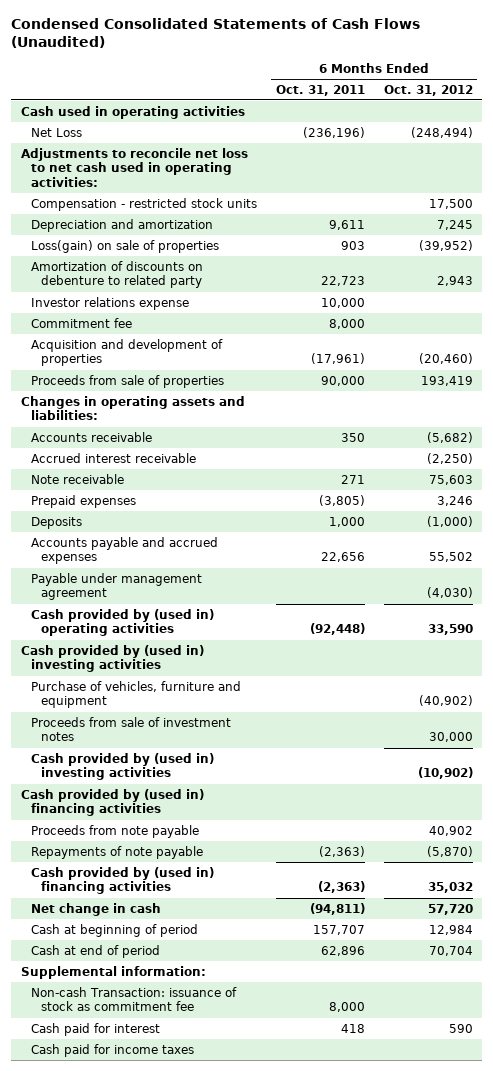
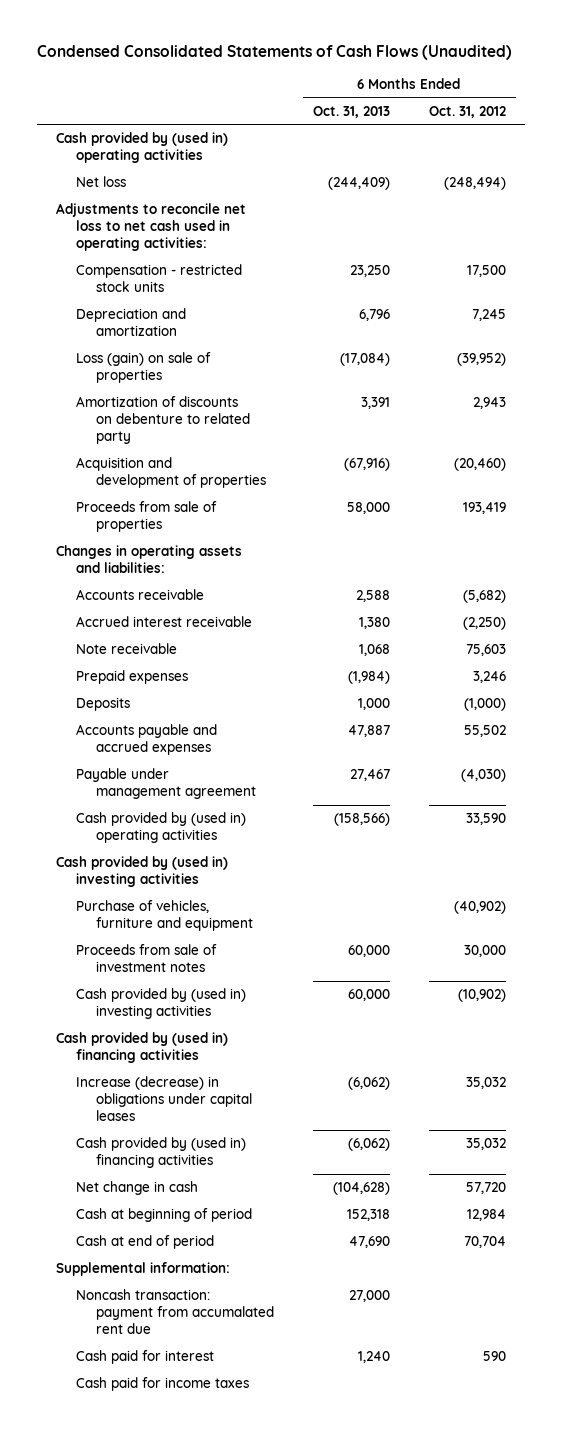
[275,84,365,96] Oct. 31, 2011 -> none
none -> [312,105,390,118] Oct. 31, 2013
[20,105,245,119] Cash used in operating activities -> [56,132,229,164] Cash provided by (used in) operating activities
[30,127,82,137] Net Loss -> [76,176,127,188] Net loss
[30,239,219,253] Loss(gain) on sale of properties -> [76,352,212,384] Loss (gain) on sale of properties
[30,296,189,310] Investor relations expense -> none
[30,317,132,328] Commitment fee -> none
[30,824,199,838] Proceeds from note payable -> none
[30,845,203,859] Repayments of note payable -> none
none -> [76,1076,252,1122] Increase (decrease) in obligations under capital leases
[30,986,237,1012] Non-cash Transaction: issuance of stock as commitment fee -> none
none -> [76,1289,274,1335] Noncash transaction: payment from accumalated rent due

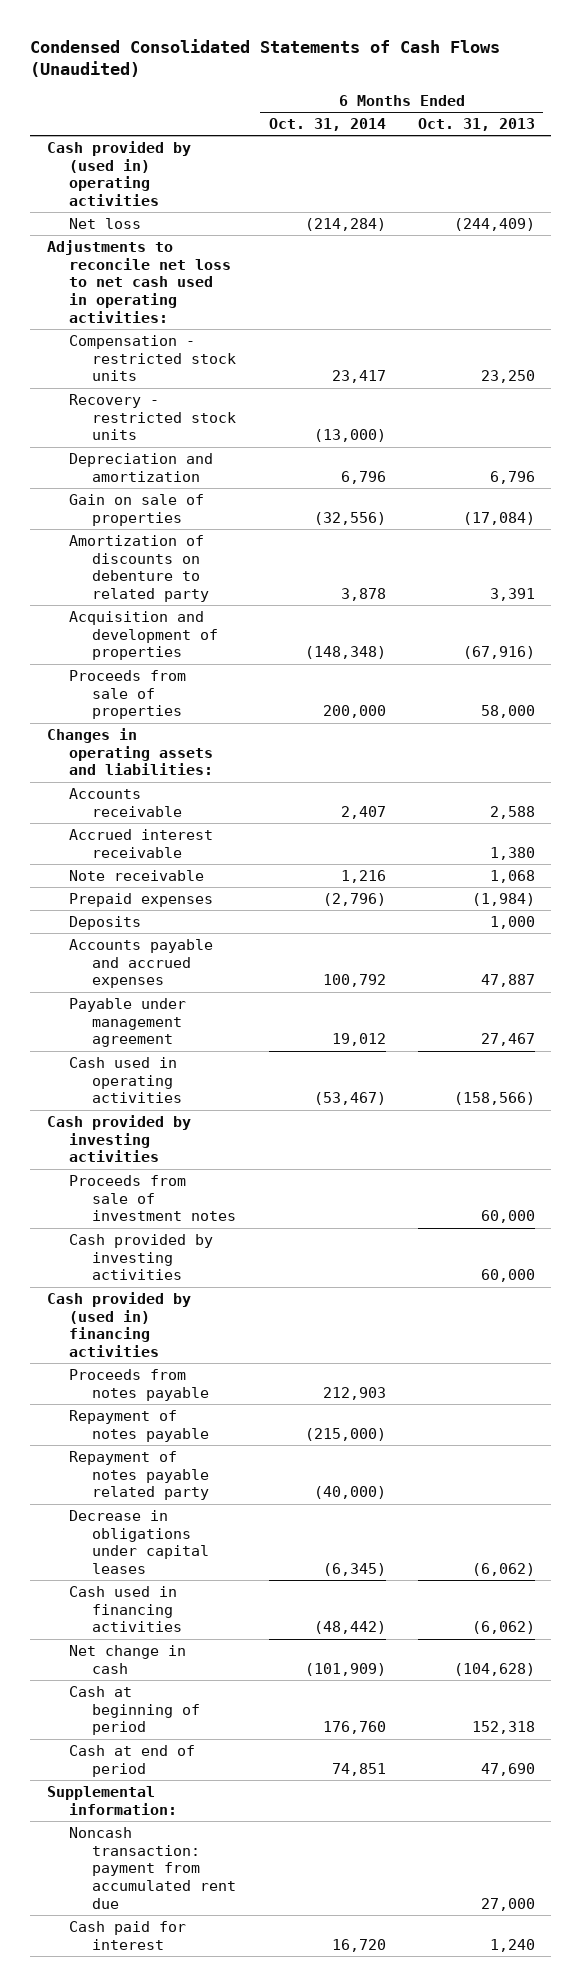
[428,105,506,118] Oct. 31, 2012 -> none
none -> [268,118,386,132] Oct. 31, 2014
none -> [69,393,237,441] Recovery - restricted stock units
[76,352,212,384] Loss (gain) on sale of properties -> [69,493,205,526] Gain on sale of properties
[76,900,253,932] Purchase of vehicles, furniture and equipment -> none
[76,812,247,844] Cash provided by (used in) operating activities -> [69,1056,183,1104] Cash used in operating activities
[56,856,229,888] Cash provided by (used in) investing activities -> [46,1114,191,1163] Cash provided by investing activities
[76,988,247,1020] Cash provided by (used in) investing activities -> [69,1233,214,1281] Cash provided by investing activities
none -> [69,1368,210,1401] Proceeds from notes payable
none -> [69,1409,210,1442] Repayment of notes payable
none -> [69,1450,210,1501] Repayment of notes payable related party
[76,1076,252,1122] Increase (decrease) in obligations under capital leases -> [69,1509,210,1575] Decrease in obligations under capital leases
[76,1137,247,1169] Cash provided by (used in) financing activities -> [69,1585,183,1633] Cash used in financing activities
[76,1289,274,1335] Noncash transaction: payment from accumalated rent due -> [69,1826,237,1909] Noncash transaction: payment from accumulated rent due
[76,1377,250,1392] Cash paid for income taxes -> none

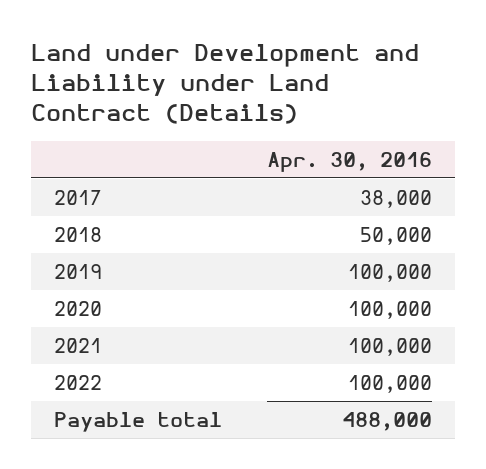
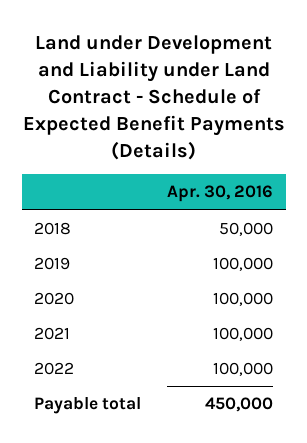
[31,44,420,125] Land under Development and Liability under Land Contract (Details) -> [22,34,285,160] Land under Development and Liability under Land Contract - Schedule of Expected Benefit Payments (Details)
[53,189,102,205] 2017 -> none
[341,411,432,431] 488,000 -> [204,397,273,413] 450,000

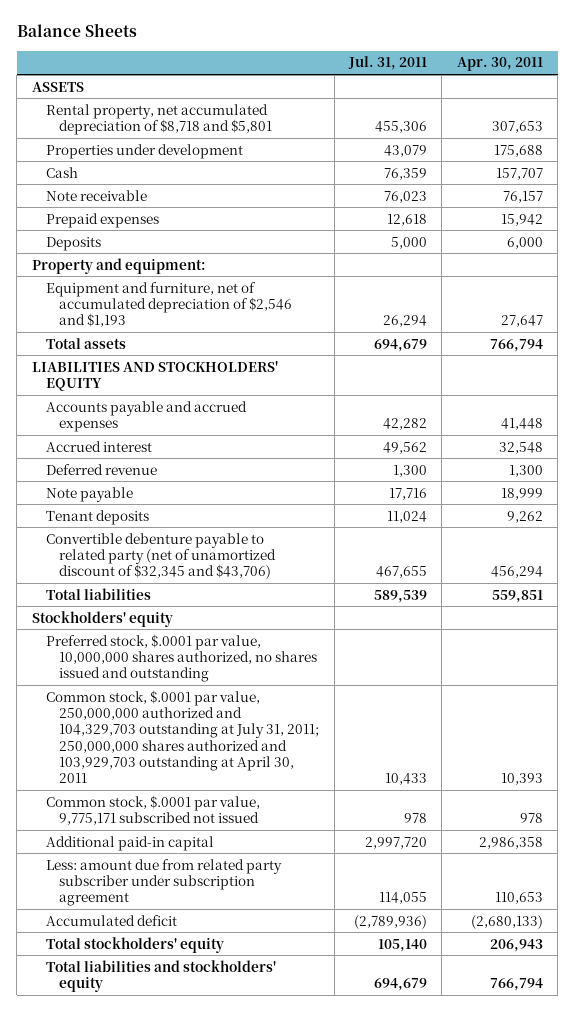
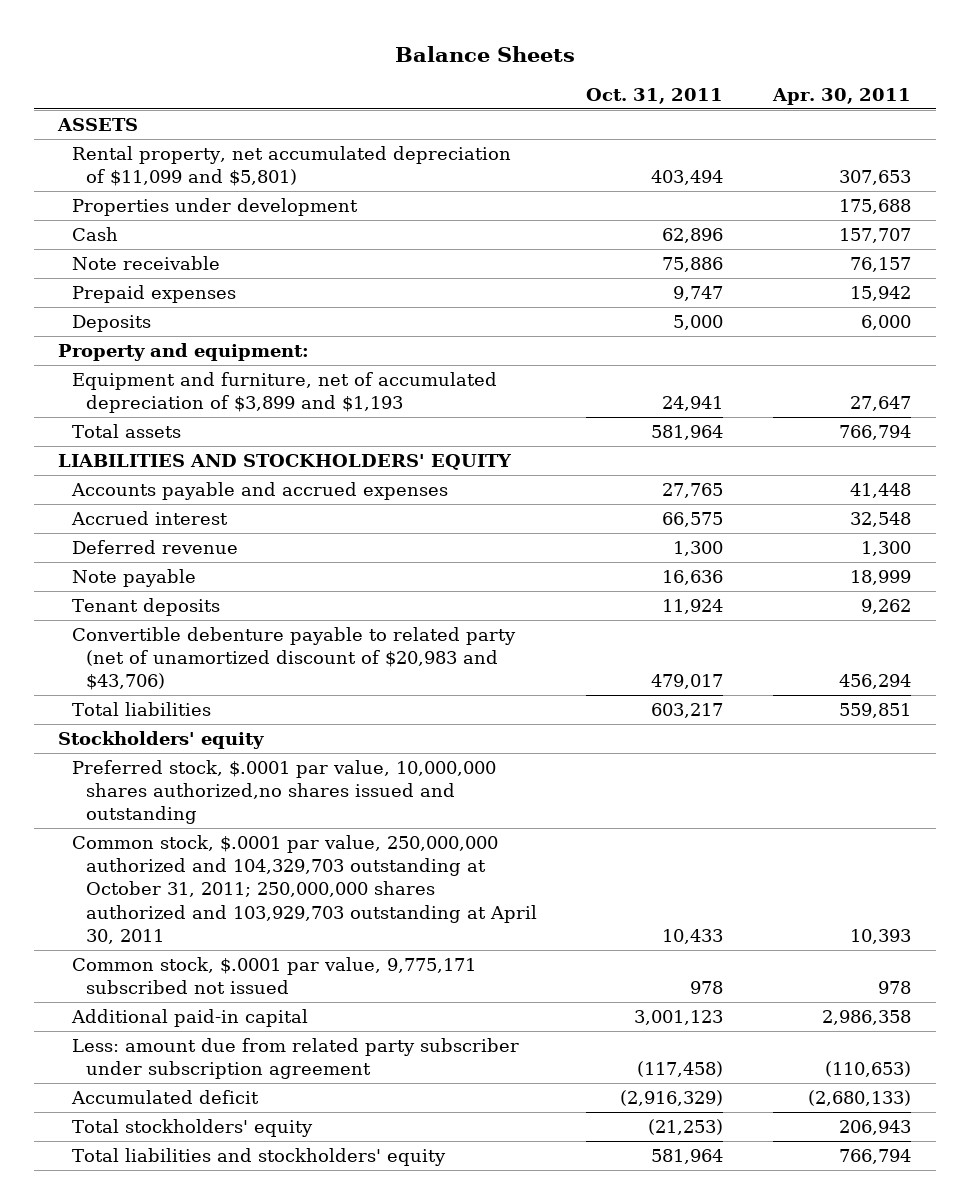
[348,56,428,71] Jul. 31, 2011 -> none
none -> [586,87,724,104] Oct. 31, 2011
[45,103,273,135] Rental property, net accumulated depreciation of $8,718 and $5,801 -> [72,145,512,187] Rental property, net accumulated depreciation of $11,099 and $5,801)
[45,281,293,328] Equipment and furniture, net of accumulated depreciation of $2,546 and $1,193 -> [72,371,498,414] Equipment and furniture, net of accumulated depreciation of $3,899 and $1,193
[45,532,277,580] Convertible debenture payable to related party (net of unamortized discount of $32,345 and $43,706) -> [72,626,517,691] Convertible debenture payable to related party (net of unamortized discount of $20,983 and $43,706)
[45,633,318,683] Preferred stock, $.0001 par value, 10,000,000 shares authorized, no shares issued and outstanding -> [72,759,497,825] Preferred stock, $.0001 par value, 10,000,000 shares authorized,no shares issued and outstanding
[45,689,320,784] Common stock, $.0001 par value, 250,000,000 authorized and 104,329,703 outstanding at July 31, 2011; 250,000,000 shares authorized and 103,929,703 outstanding at April 30, 2011 -> [72,834,537,944] Common stock, $.0001 par value, 250,000,000 authorized and 104,329,703 outstanding at October 31, 2011; 250,000,000 shares authorized and 103,929,703 outstanding at April 30, 2011
[494,892,543,905] 110,653 -> [825,1061,912,1078] (110,653)

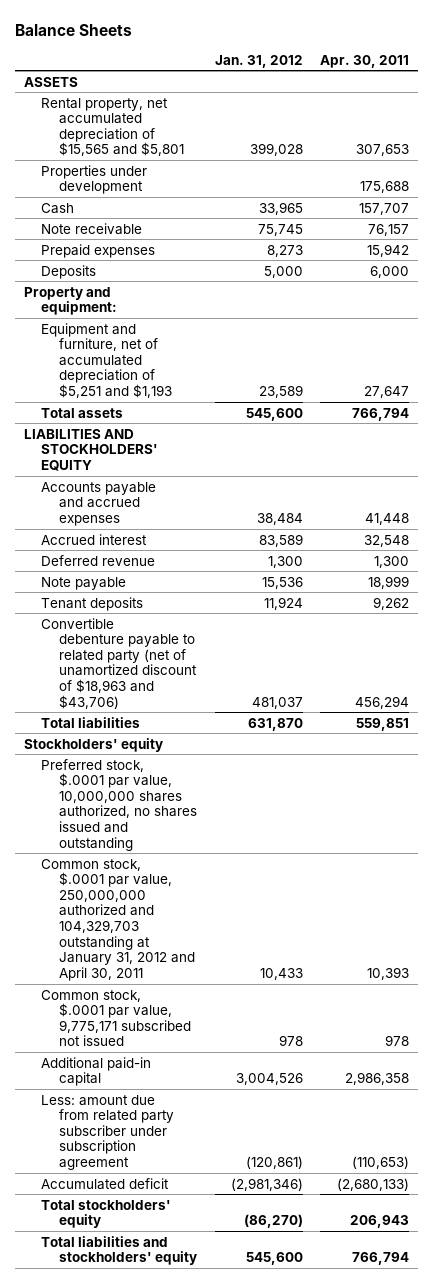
[586,87,724,104] Oct. 31, 2011 -> none
none -> [214,54,303,68] Jan. 31, 2012
[72,145,512,187] Rental property, net accumulated depreciation of $11,099 and $5,801) -> [41,97,185,157] Rental property, net accumulated depreciation of $15,565 and $5,801
[72,371,498,414] Equipment and furniture, net of accumulated depreciation of $3,899 and $1,193 -> [41,322,173,399] Equipment and furniture, net of accumulated depreciation of $5,251 and $1,193
[72,626,517,691] Convertible debenture payable to related party (net of unamortized discount of $20,983 and $43,706) -> [41,617,198,709] Convertible debenture payable to related party (net of unamortized discount of $18,963 and $43,706)
[72,759,497,825] Preferred stock, $.0001 par value, 10,000,000 shares authorized,no shares issued and outstanding -> [41,758,198,851] Preferred stock, $.0001 par value, 10,000,000 shares authorized, no shares issued and outstanding
[72,834,537,944] Common stock, $.0001 par value, 250,000,000 authorized and 104,329,703 outstanding at October 31, 2011; 250,000,000 shares authorized and 103,929,703 outstanding at April 30, 2011 -> [41,858,196,981] Common stock, $.0001 par value, 250,000,000 authorized and 104,329,703 outstanding at January 31, 2012 and April 30, 2011

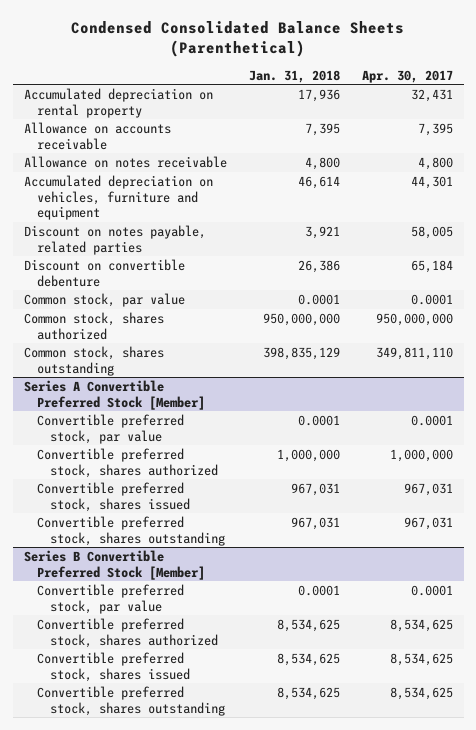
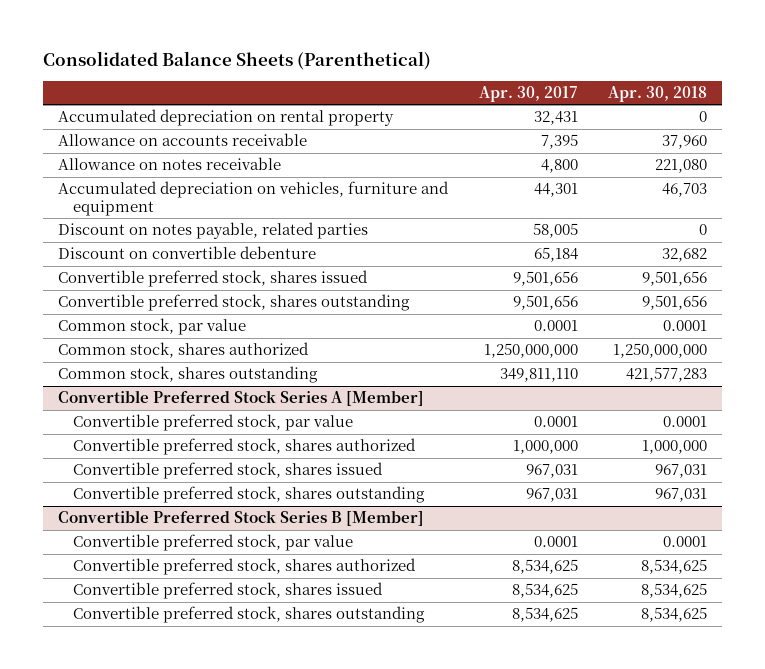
[71,20,405,57] Condensed Consolidated Balance Sheets (Parenthetical) -> [42,51,431,71] Consolidated Balance Sheets (Parenthetical)
[248,69,340,83] Jan. 31, 2018 -> none
none -> [608,86,708,103] Apr. 30, 2018
none -> [58,270,369,288] Convertible preferred stock, shares issued
none -> [58,294,411,312] Convertible preferred stock, shares outstanding
[375,312,453,326] 950,000,000 -> [483,343,578,359] 1,250,000,000
[23,379,205,410] Series A Convertible Preferred Stock [Member] -> [58,390,425,407] Convertible Preferred Stock Series A [Member]
[23,549,205,580] Series B Convertible Preferred Stock [Member] -> [58,510,425,527] Convertible Preferred Stock Series B [Member]

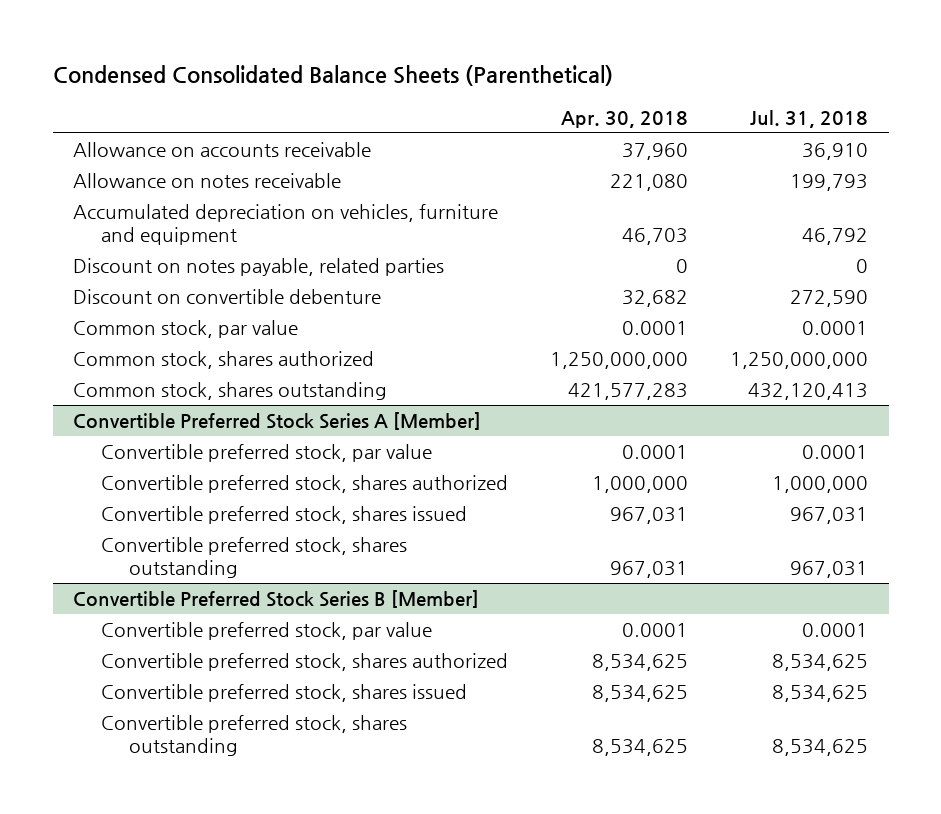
[42,51,431,71] Consolidated Balance Sheets (Parenthetical) -> [52,65,613,87] Condensed Consolidated Balance Sheets (Parenthetical)
[478,86,578,103] Apr. 30, 2017 -> none
none -> [749,109,868,128] Jul. 31, 2018
[58,109,395,127] Accumulated depreciation on rental property -> none
[58,270,369,288] Convertible preferred stock, shares issued -> none
[58,294,411,312] Convertible preferred stock, shares outstanding -> none

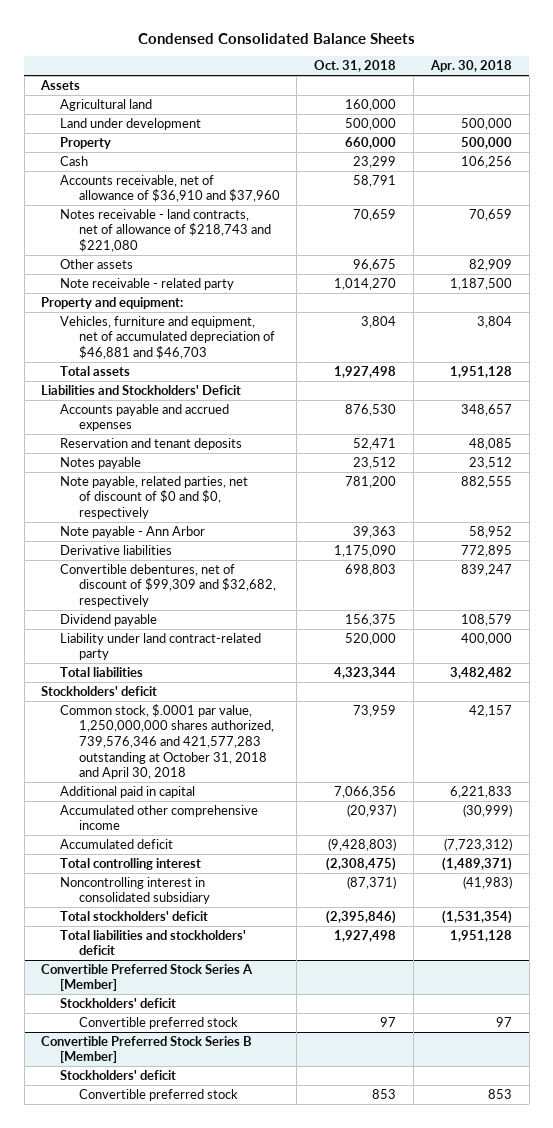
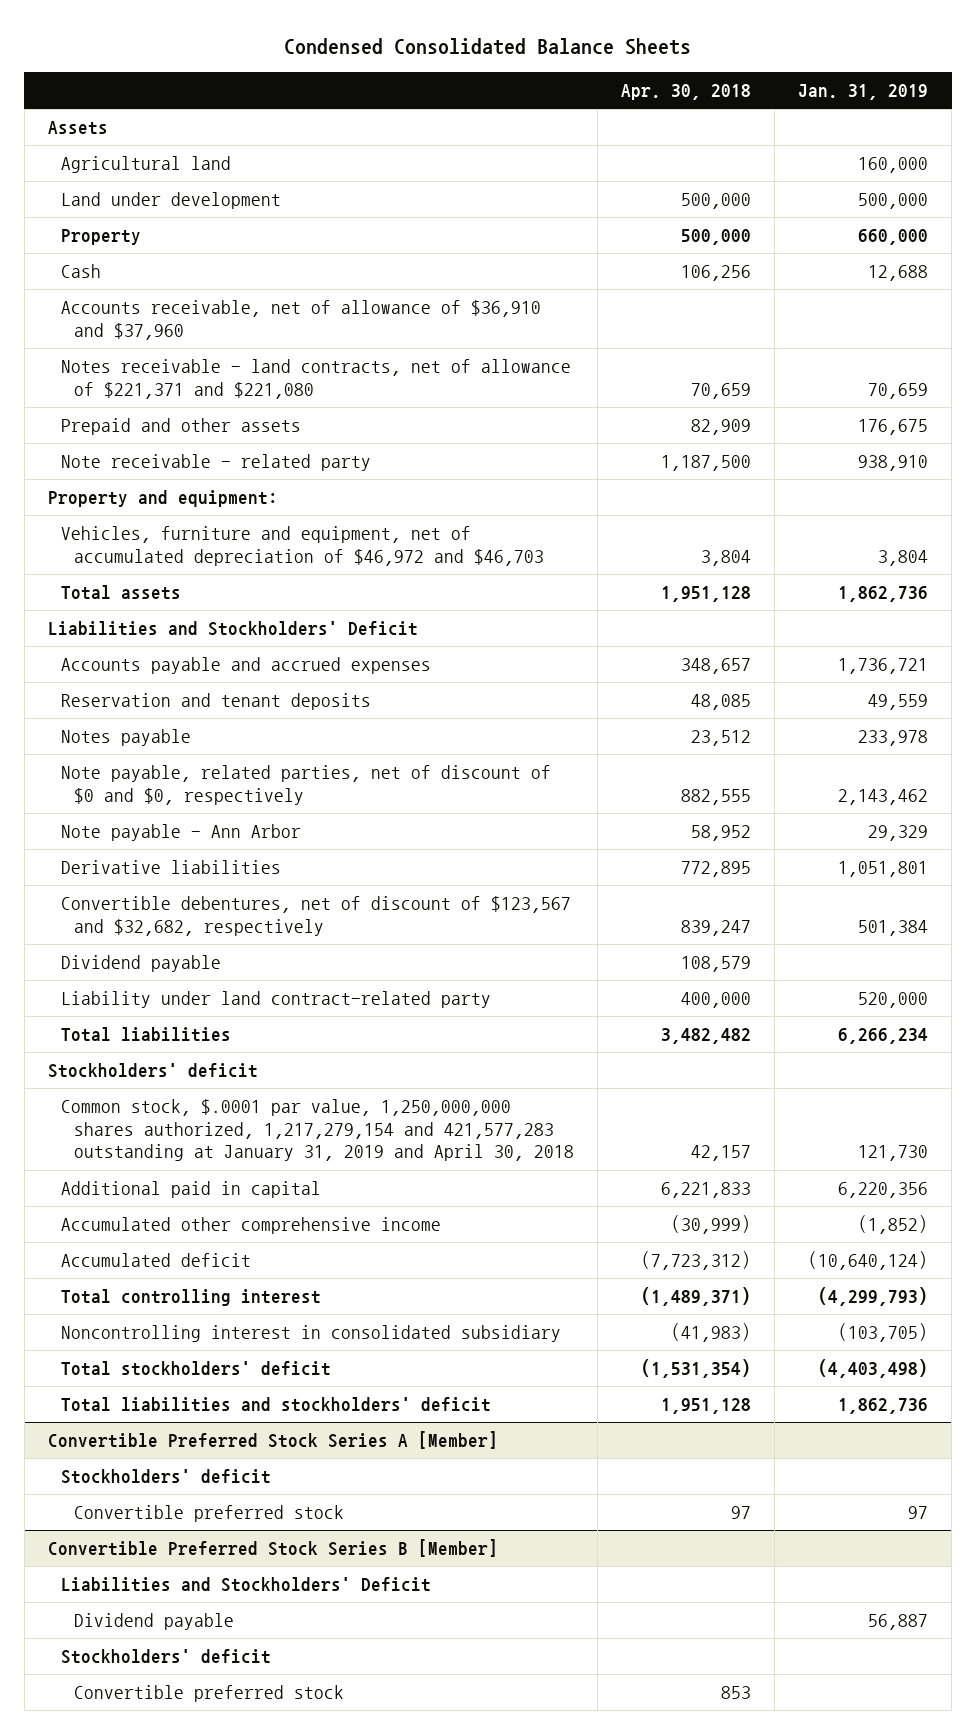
[314,60,397,73] Oct. 31, 2018 -> none
none -> [798,84,929,101] Jan. 31, 2019
[59,208,271,253] Notes receivable - land contracts, net of allowance of $218,743 and $221,080 -> [60,359,571,399] Notes receivable - land contracts, net of allowance of $221,371 and $221,080
[59,258,133,269] Other assets -> [60,418,301,436] Prepaid and other assets
[59,315,275,360] Vehicles, furniture and equipment, net of accumulated depreciation of $46,881 and $46,703 -> [60,526,545,566] Vehicles, furniture and equipment, net of accumulated depreciation of $46,972 and $46,703
[59,563,276,608] Convertible debentures, net of discount of $99,309 and $32,682, respectively -> [60,896,571,936] Convertible debentures, net of discount of $123,567 and $32,682, respectively
[59,703,274,780] Common stock, $.0001 par value, 1,250,000,000 shares authorized, 739,576,346 and 421,577,283 outstanding at October 31, 2018 and April 30, 2018 -> [60,1099,575,1162] Common stock, $.0001 par value, 1,250,000,000 shares authorized, 1,217,279,154 and 421,577,283 outstanding at January 31, 2019 and April 30, 2018
none -> [60,1577,431,1593] Liabilities and Stockholders' Deficit
none -> [74,1613,235,1631] Dividend payable

